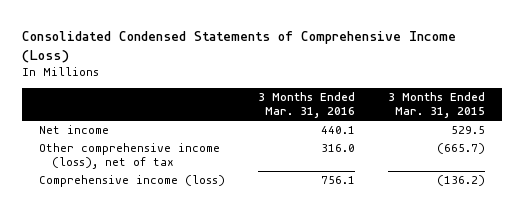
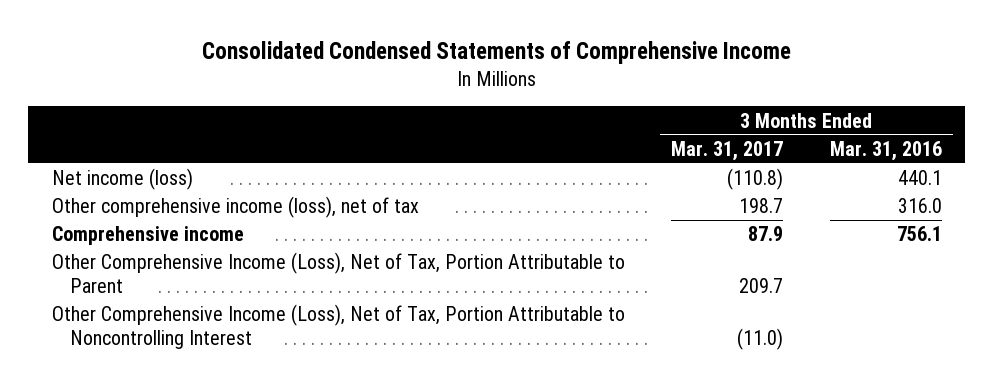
[22,30,457,63] Consolidated Condensed Statements of Comprehensive Income (Loss) -> [201,41,791,65] Consolidated Condensed Statements of Comprehensive Income
[388,92,486,119] 3 Months Ended Mar. 31, 2015 -> none
none -> [671,140,784,161] Mar. 31, 2017
[38,125,109,135] Net income -> [51,168,193,191] Net income (loss)
[38,175,225,188] Comprehensive income (loss) -> [51,226,244,246] Comprehensive income
none -> [51,252,625,293] Other Comprehensive Income (Loss), Net of Tax, Portion Attributable to Parent
none -> [51,304,625,349] Other Comprehensive Income (Loss), Net of Tax, Portion Attributable to Noncontrolling Interest

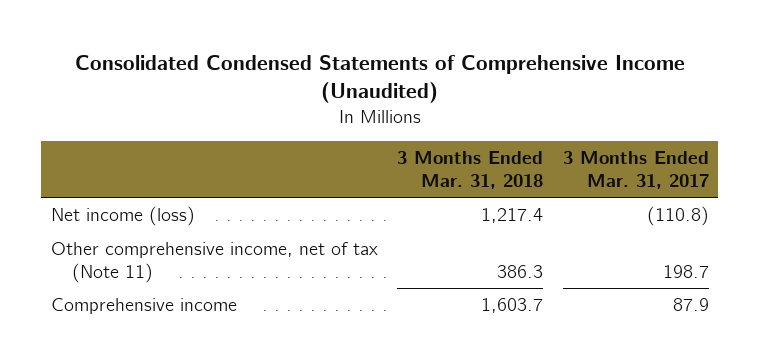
[201,41,791,65] Consolidated Condensed Statements of Comprehensive Income -> [74,54,685,104] Consolidated Condensed Statements of Comprehensive Income (Unaudited)
[829,140,942,161] Mar. 31, 2016 -> none
none -> [397,151,544,189] 3 Months Ended Mar. 31, 2018
[51,196,419,219] Other comprehensive income (loss), net of tax -> [50,242,378,283] Other comprehensive income, net of tax (Note 11)
[51,252,625,293] Other Comprehensive Income (Loss), Net of Tax, Portion Attributable to Parent -> none
[51,304,625,349] Other Comprehensive Income (Loss), Net of Tax, Portion Attributable to Noncontrolling Interest -> none

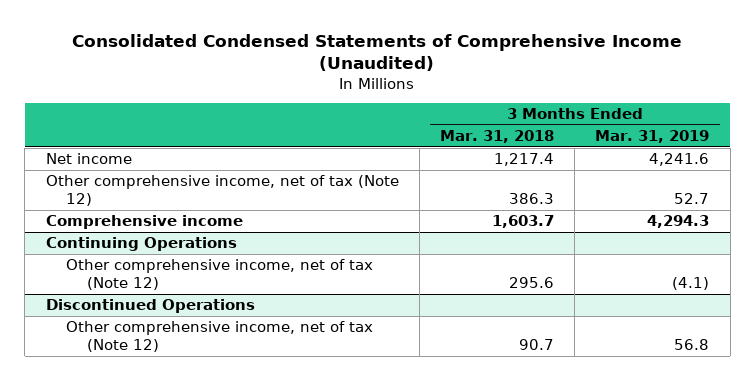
[562,151,709,189] 3 Months Ended Mar. 31, 2017 -> none
none -> [595,130,710,144] Mar. 31, 2019
[50,206,195,227] Net income (loss) -> [45,153,132,165] Net income
[50,242,378,283] Other comprehensive income, net of tax (Note 11) -> [45,175,399,207] Other comprehensive income, net of tax (Note 12)
none -> [45,237,237,252] Continuing Operations
none -> [66,259,374,291] Other comprehensive income, net of tax (Note 12)
none -> [45,299,255,314] Discontinued Operations
none -> [66,321,374,353] Other comprehensive income, net of tax (Note 12)

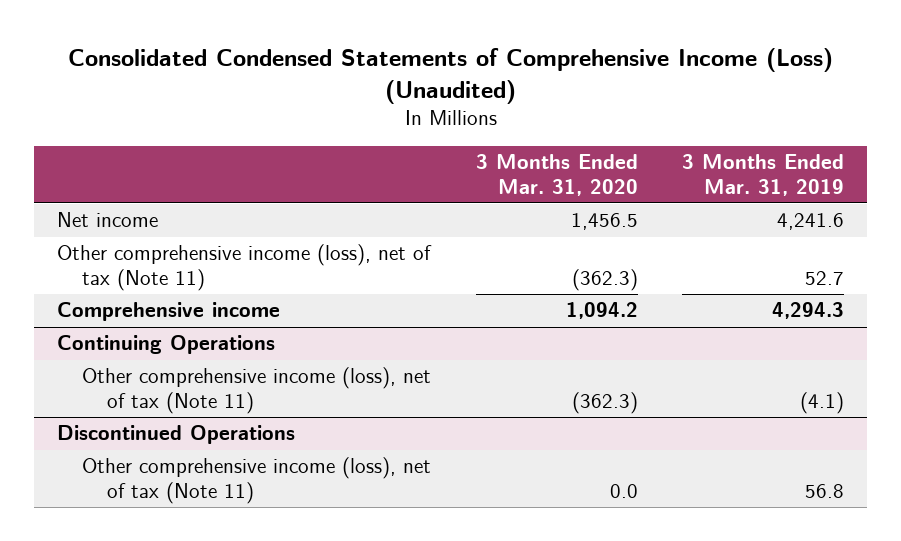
[72,34,683,72] Consolidated Condensed Statements of Comprehensive Income (Unaudited) -> [67,48,833,104] Consolidated Condensed Statements of Comprehensive Income (Loss) (Unaudited)
[439,130,554,144] Mar. 31, 2018 -> none
none -> [475,154,638,196] 3 Months Ended Mar. 31, 2020
[45,175,399,207] Other comprehensive income, net of tax (Note 12) -> [56,244,432,291] Other comprehensive income (loss), net of tax (Note 11)
[66,259,374,291] Other comprehensive income, net of tax (Note 12) -> [81,367,431,414] Other comprehensive income (loss), net of tax (Note 11)
[66,321,374,353] Other comprehensive income, net of tax (Note 12) -> [81,457,431,504] Other comprehensive income (loss), net of tax (Note 11)

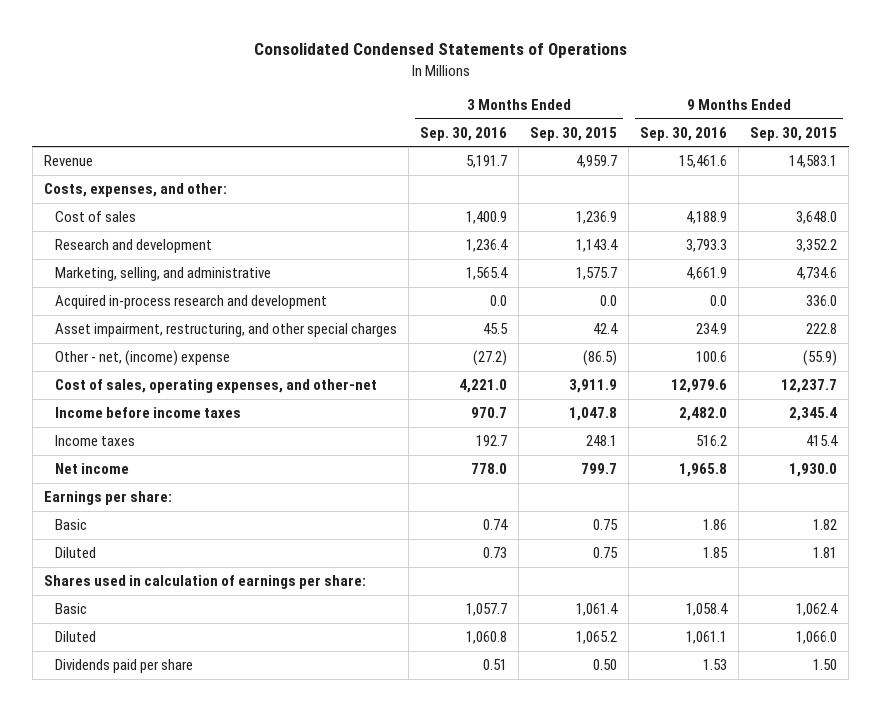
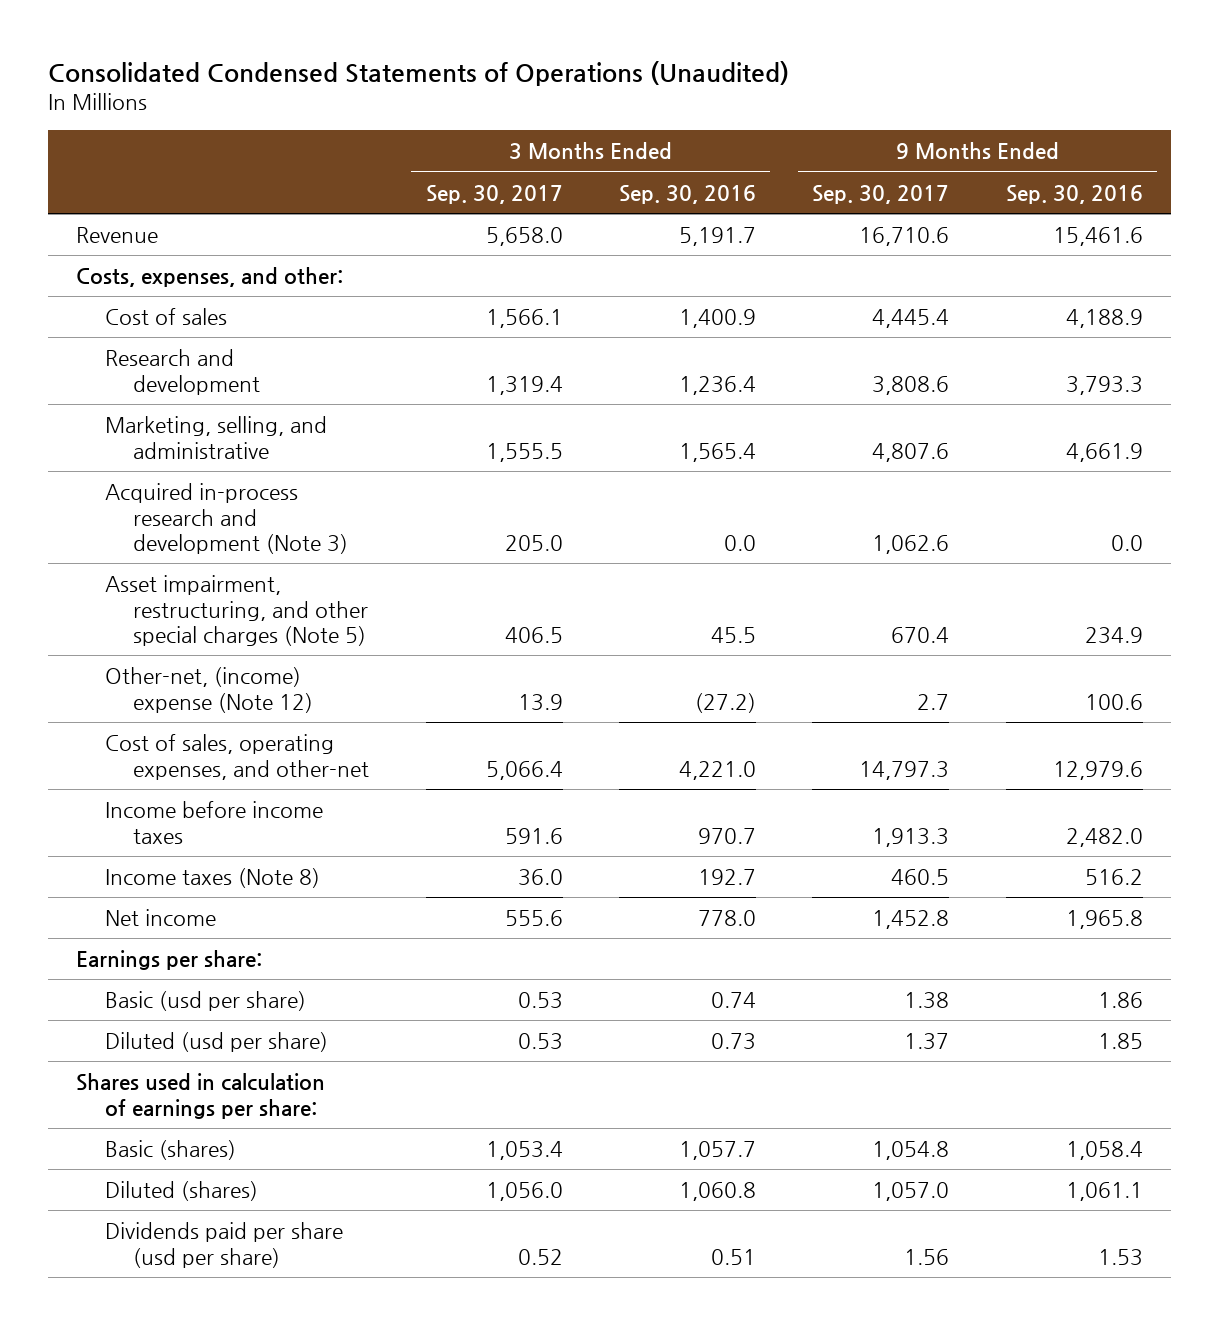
[253,43,627,59] Consolidated Condensed Statements of Operations -> [47,60,789,86] Consolidated Condensed Statements of Operations (Unaudited)
[530,126,618,141] Sep. 30, 2015 -> none
[750,126,838,141] Sep. 30, 2015 -> none
none -> [425,184,563,204] Sep. 30, 2017
none -> [812,184,950,204] Sep. 30, 2017
[55,295,328,310] Acquired in-process research and development -> [104,483,349,555] Acquired in-process research and development (Note 3)
[55,323,398,338] Asset impairment, restructuring, and other special charges -> [104,575,369,647] Asset impairment, restructuring, and other special charges (Note 5)
[55,350,231,367] Other - net, (income) expense -> [104,667,314,713] Other-net, (income) expense (Note 12)
[55,435,136,447] Income taxes -> [104,868,320,889] Income taxes (Note 8)
[55,519,88,531] Basic -> [104,991,306,1012] Basic (usd per share)
[55,547,97,559] Diluted -> [104,1032,328,1053] Diluted (usd per share)
[55,603,88,615] Basic -> [104,1140,236,1161] Basic (shares)
[55,631,97,643] Diluted -> [104,1181,258,1202] Diluted (shares)
[55,659,194,674] Dividends paid per share -> [104,1222,343,1268] Dividends paid per share (usd per share)

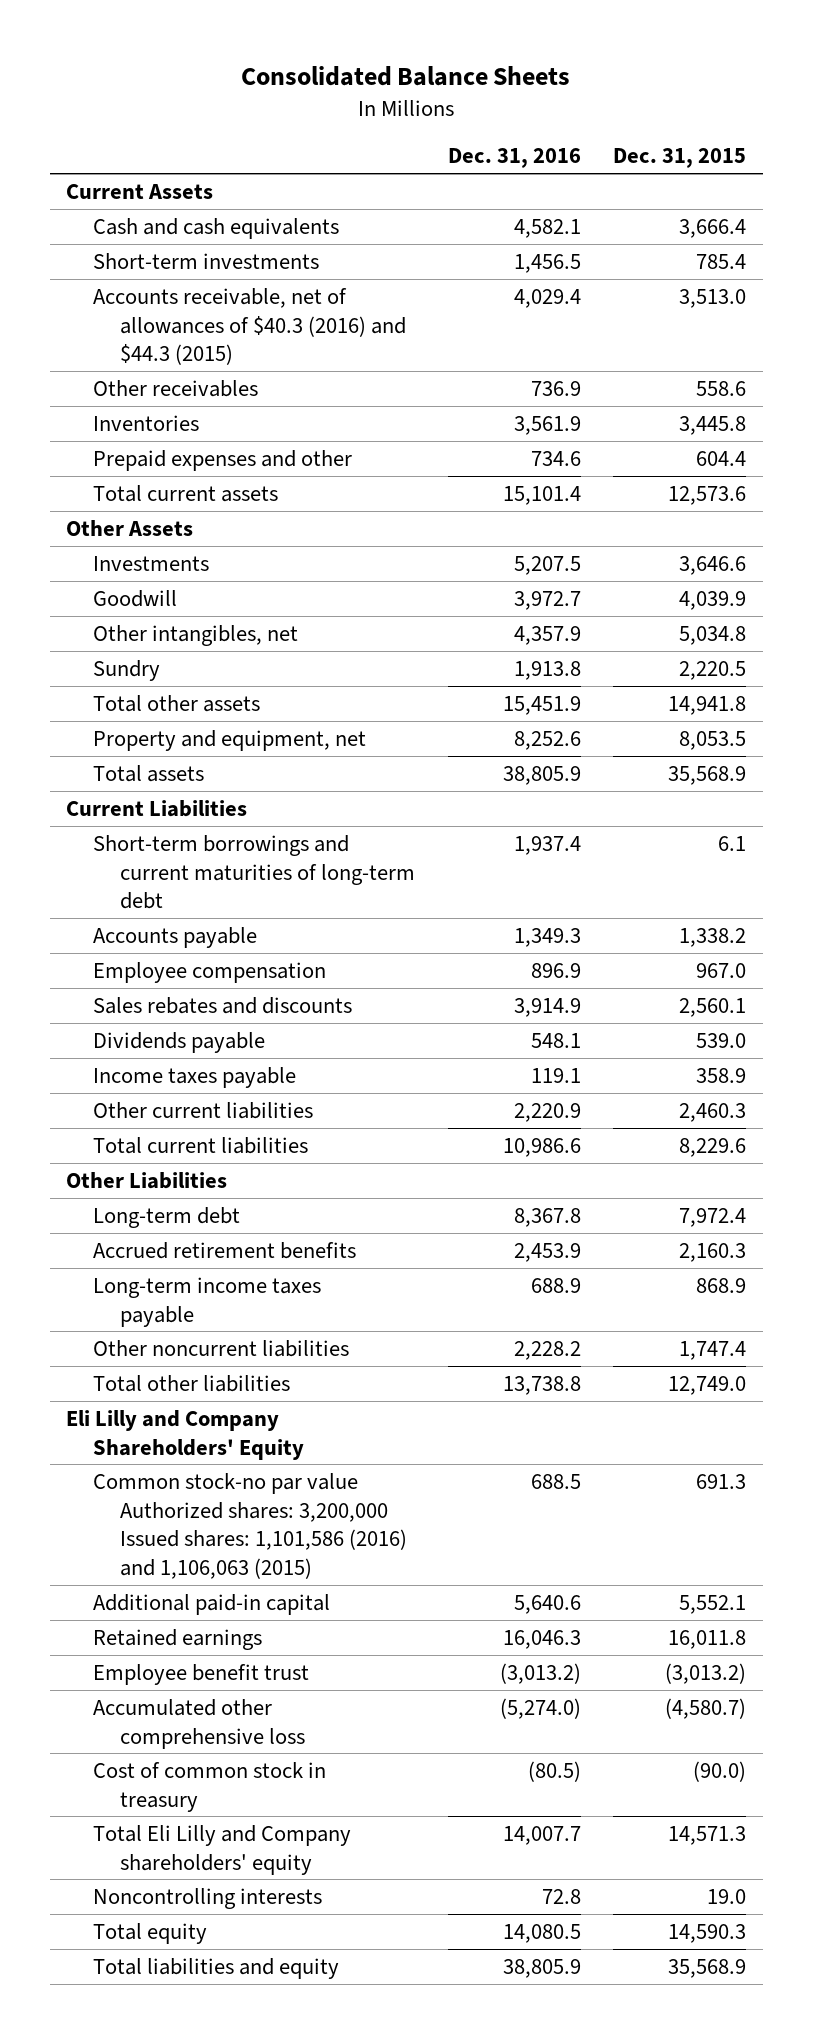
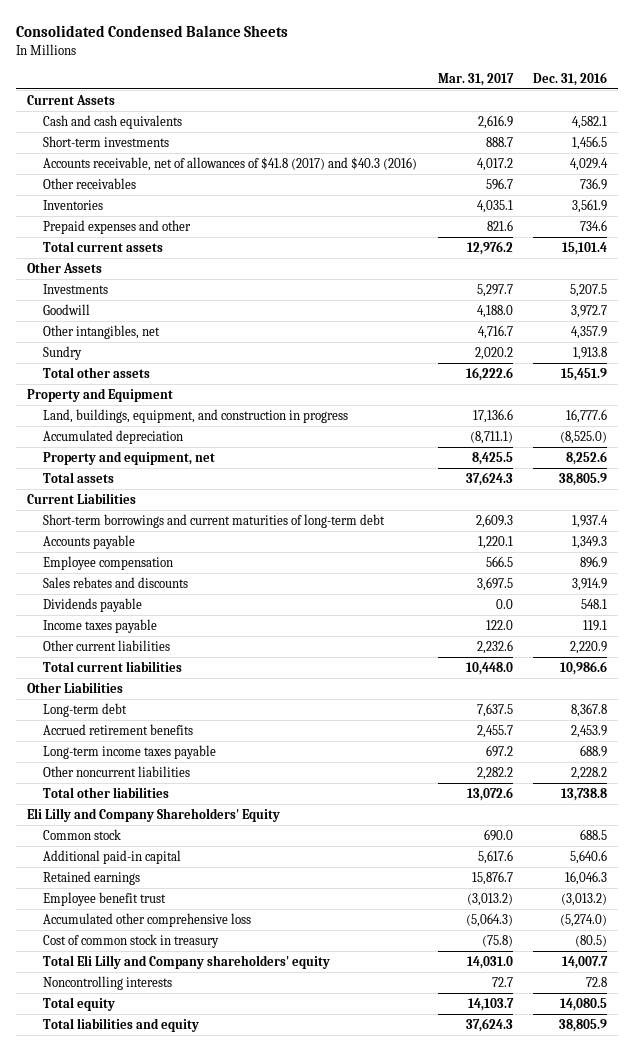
[241,65,571,86] Consolidated Balance Sheets -> [16,24,289,37] Consolidated Condensed Balance Sheets
[613,148,747,169] Dec. 31, 2015 -> none
none -> [437,72,514,86] Mar. 31, 2017
[92,287,406,366] Accounts receivable, net of allowances of $40.3 (2016) and $44.3 (2015) -> [43,156,418,171] Accounts receivable, net of allowances of $41.8 (2017) and $40.3 (2016)
none -> [26,387,173,402] Property and Equipment
none -> [43,408,349,423] Land, buildings, equipment, and construction in progress
none -> [43,429,184,444] Accumulated depreciation
[92,1472,407,1579] Common stock-no par value Authorized shares: 3,200,000 Issued shares: 1,101,586 (2016) and 1,106,063 (2015) -> [43,828,122,840] Common stock

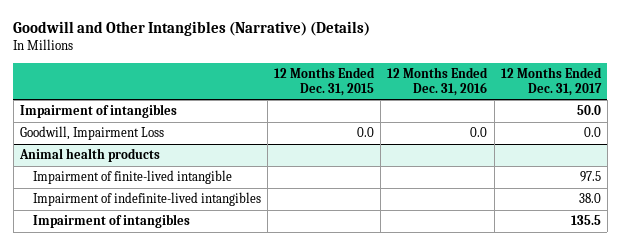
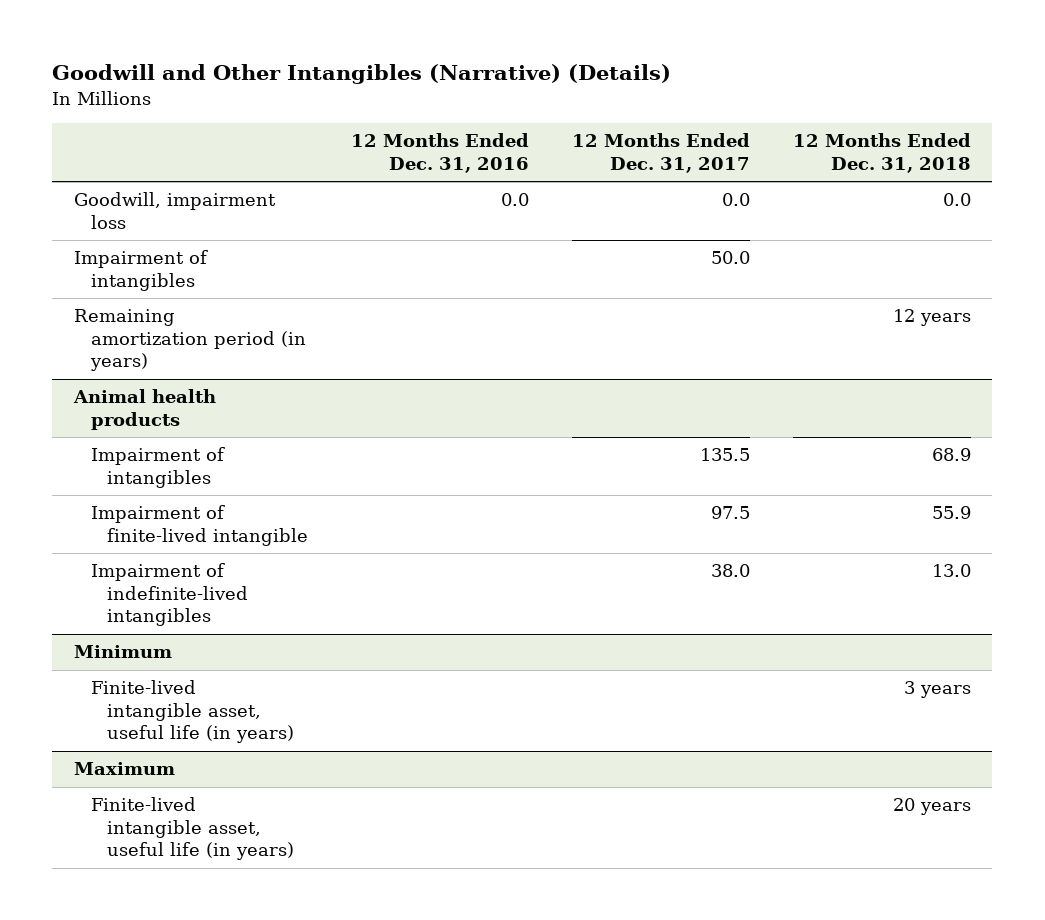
[274,66,376,96] 12 Months Ended Dec. 31, 2015 -> none
none -> [792,133,971,173] 12 Months Ended Dec. 31, 2018
none -> [73,192,276,229] Goodwill, impairment loss
[20,126,165,141] Goodwill, Impairment Loss -> none
none -> [73,309,306,372] Remaining amortization period (in years)
[32,214,190,229] Impairment of intangibles -> [90,447,225,488] Impairment of intangibles
none -> [73,645,172,659] Minimum
none -> [90,680,295,744] Finite-lived intangible asset, useful life (in years)
none -> [73,762,175,776] Maximum
none -> [90,797,295,861] Finite-lived intangible asset, useful life (in years)

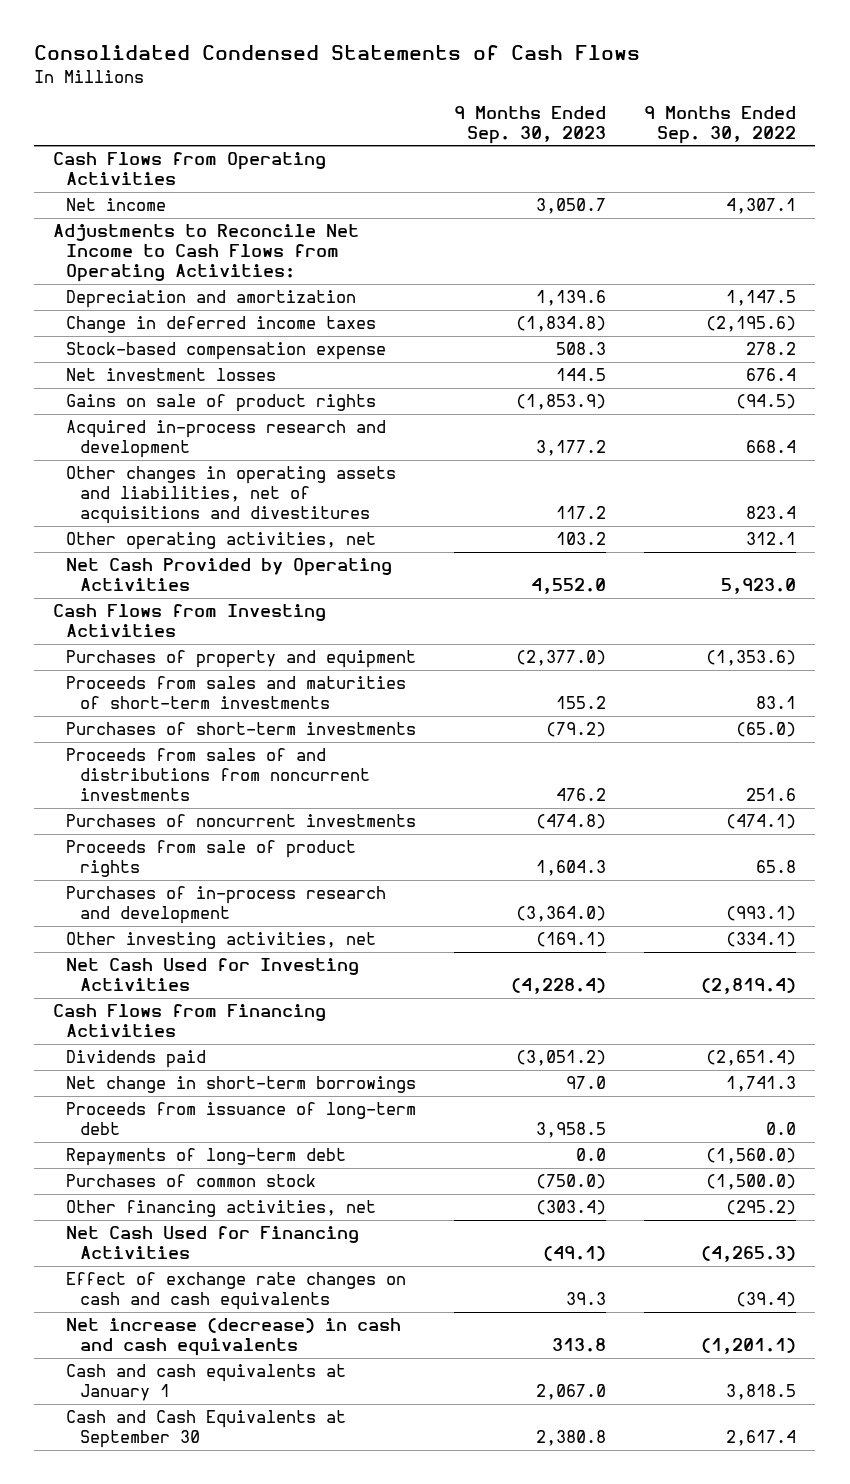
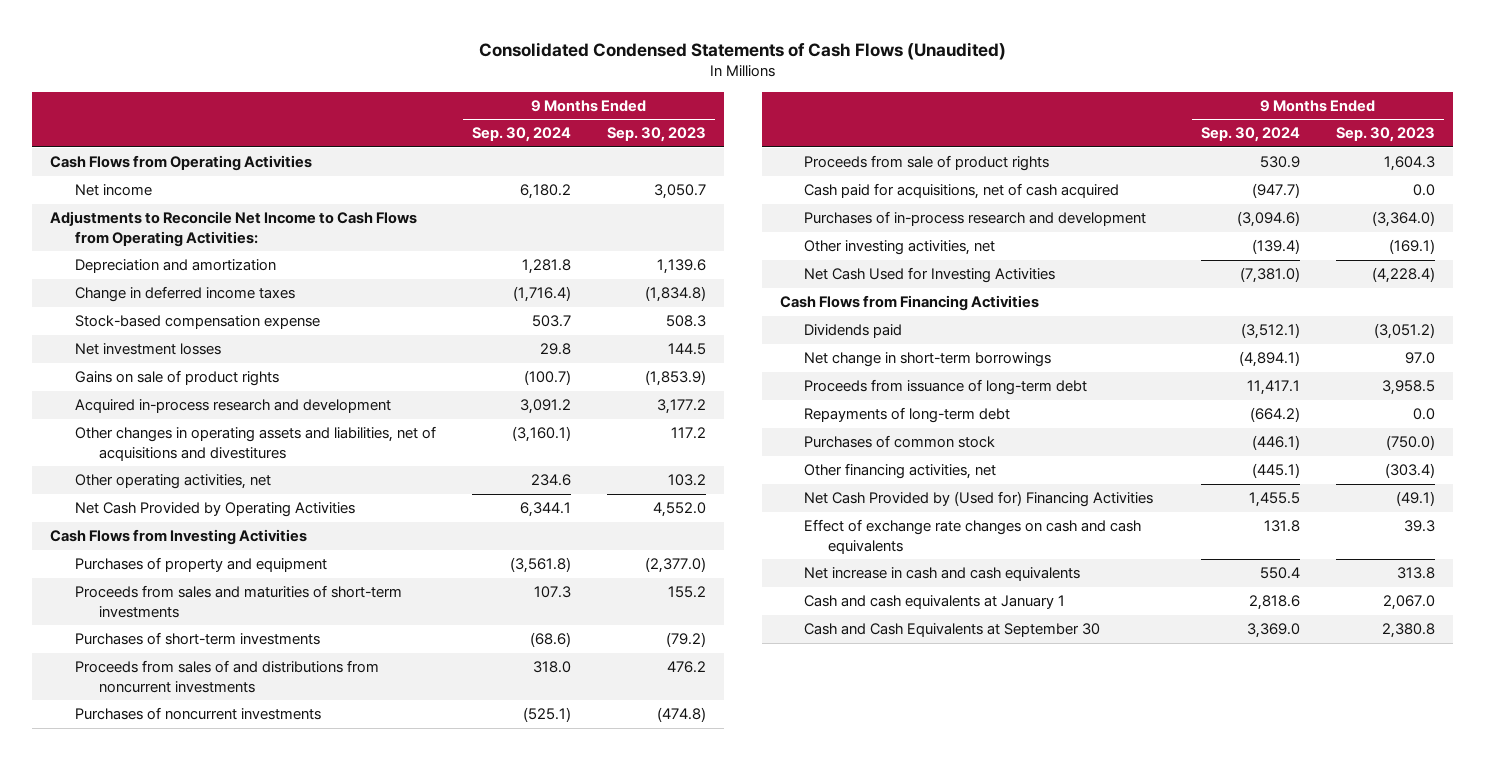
[34,45,641,61] Consolidated Condensed Statements of Cash Flows -> [478,41,1006,60] Consolidated Condensed Statements of Cash Flows (Unaudited)
[644,105,797,144] 9 Months Ended Sep. 30, 2022 -> none
none -> [471,127,571,143] Sep. 30, 2024
none -> [804,183,1120,200] Cash paid for acquisitions, net of cash acquired
[66,1226,360,1260] Net Cash Used for Financing Activities -> [804,491,1154,508] Net Cash Provided by (Used for) Financing Activities
[66,1318,402,1357] Net increase (decrease) in cash and cash equivalents -> [804,567,1081,582] Net increase in cash and cash equivalents

